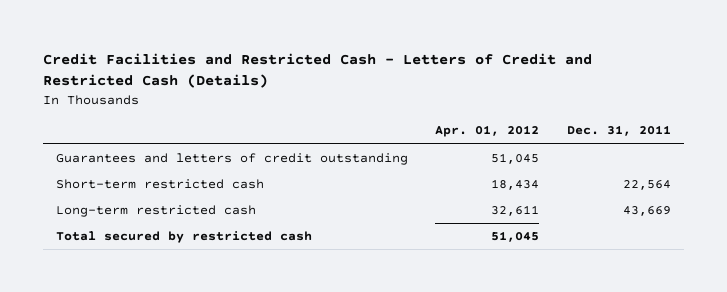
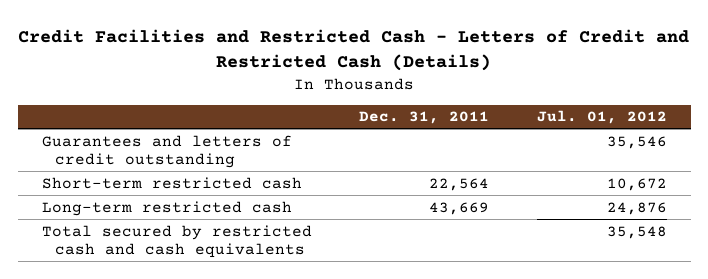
[435,125,540,138] Apr. 01, 2012 -> none
none -> [536,110,667,125] Jul. 01, 2012
[56,231,313,244] Total secured by restricted cash -> [41,224,312,259] Total secured by restricted cash and cash equivalents

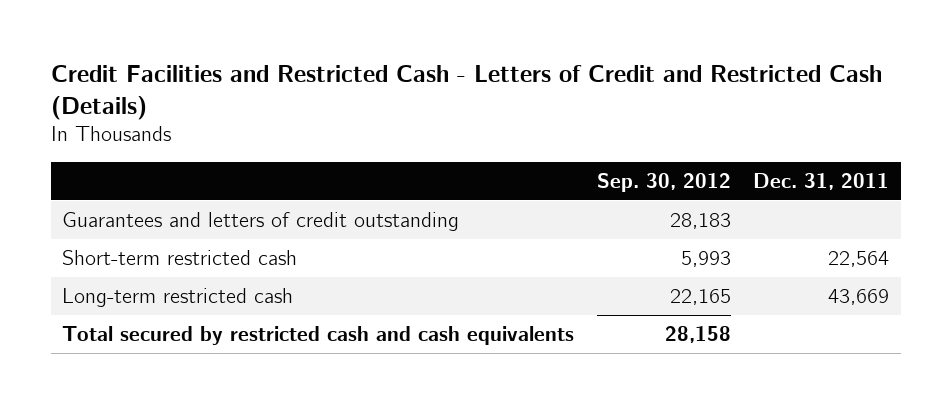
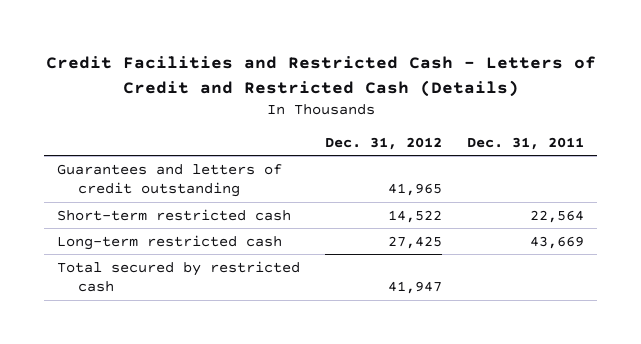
[596,172,731,192] Sep. 30, 2012 -> none
none -> [325,137,443,151] Dec. 31, 2012
[62,325,575,345] Total secured by restricted cash and cash equivalents -> [56,260,300,293] Total secured by restricted cash

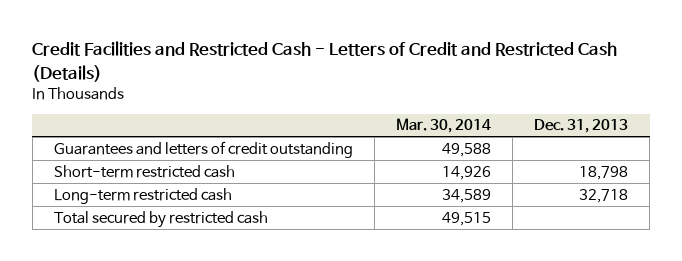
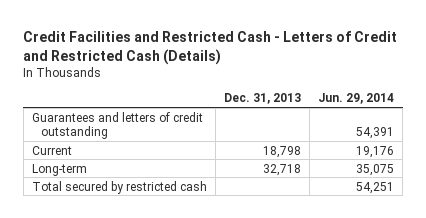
[395,118,491,134] Mar. 30, 2014 -> none
none -> [318,93,395,105] Jun. 29, 2014
[53,164,235,178] Short-term restricted cash -> [31,145,72,155] Current
[53,187,232,204] Long-term restricted cash -> [31,163,87,176] Long-term

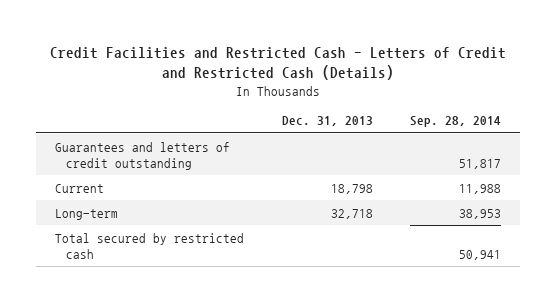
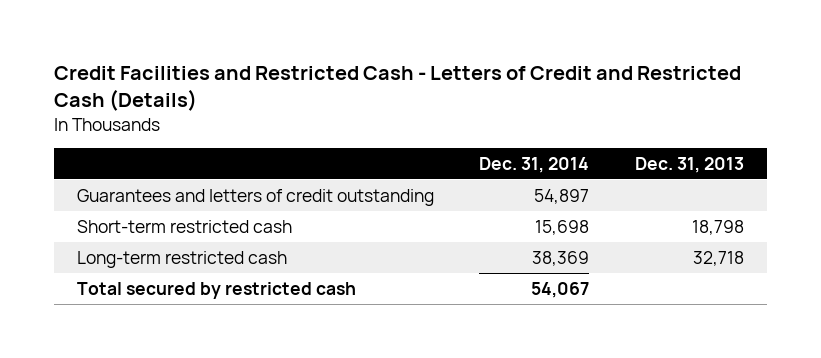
[410,116,502,128] Sep. 28, 2014 -> none
none -> [479,156,590,173] Dec. 31, 2014
[55,183,105,193] Current -> [76,219,292,233] Short-term restricted cash
[55,208,119,220] Long-term -> [76,250,287,268] Long-term restricted cash

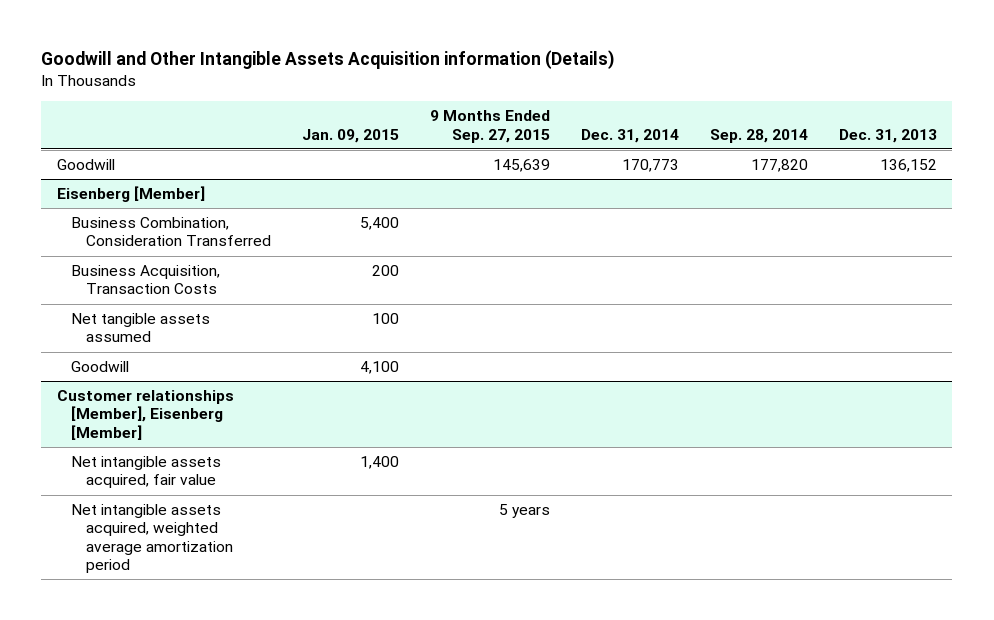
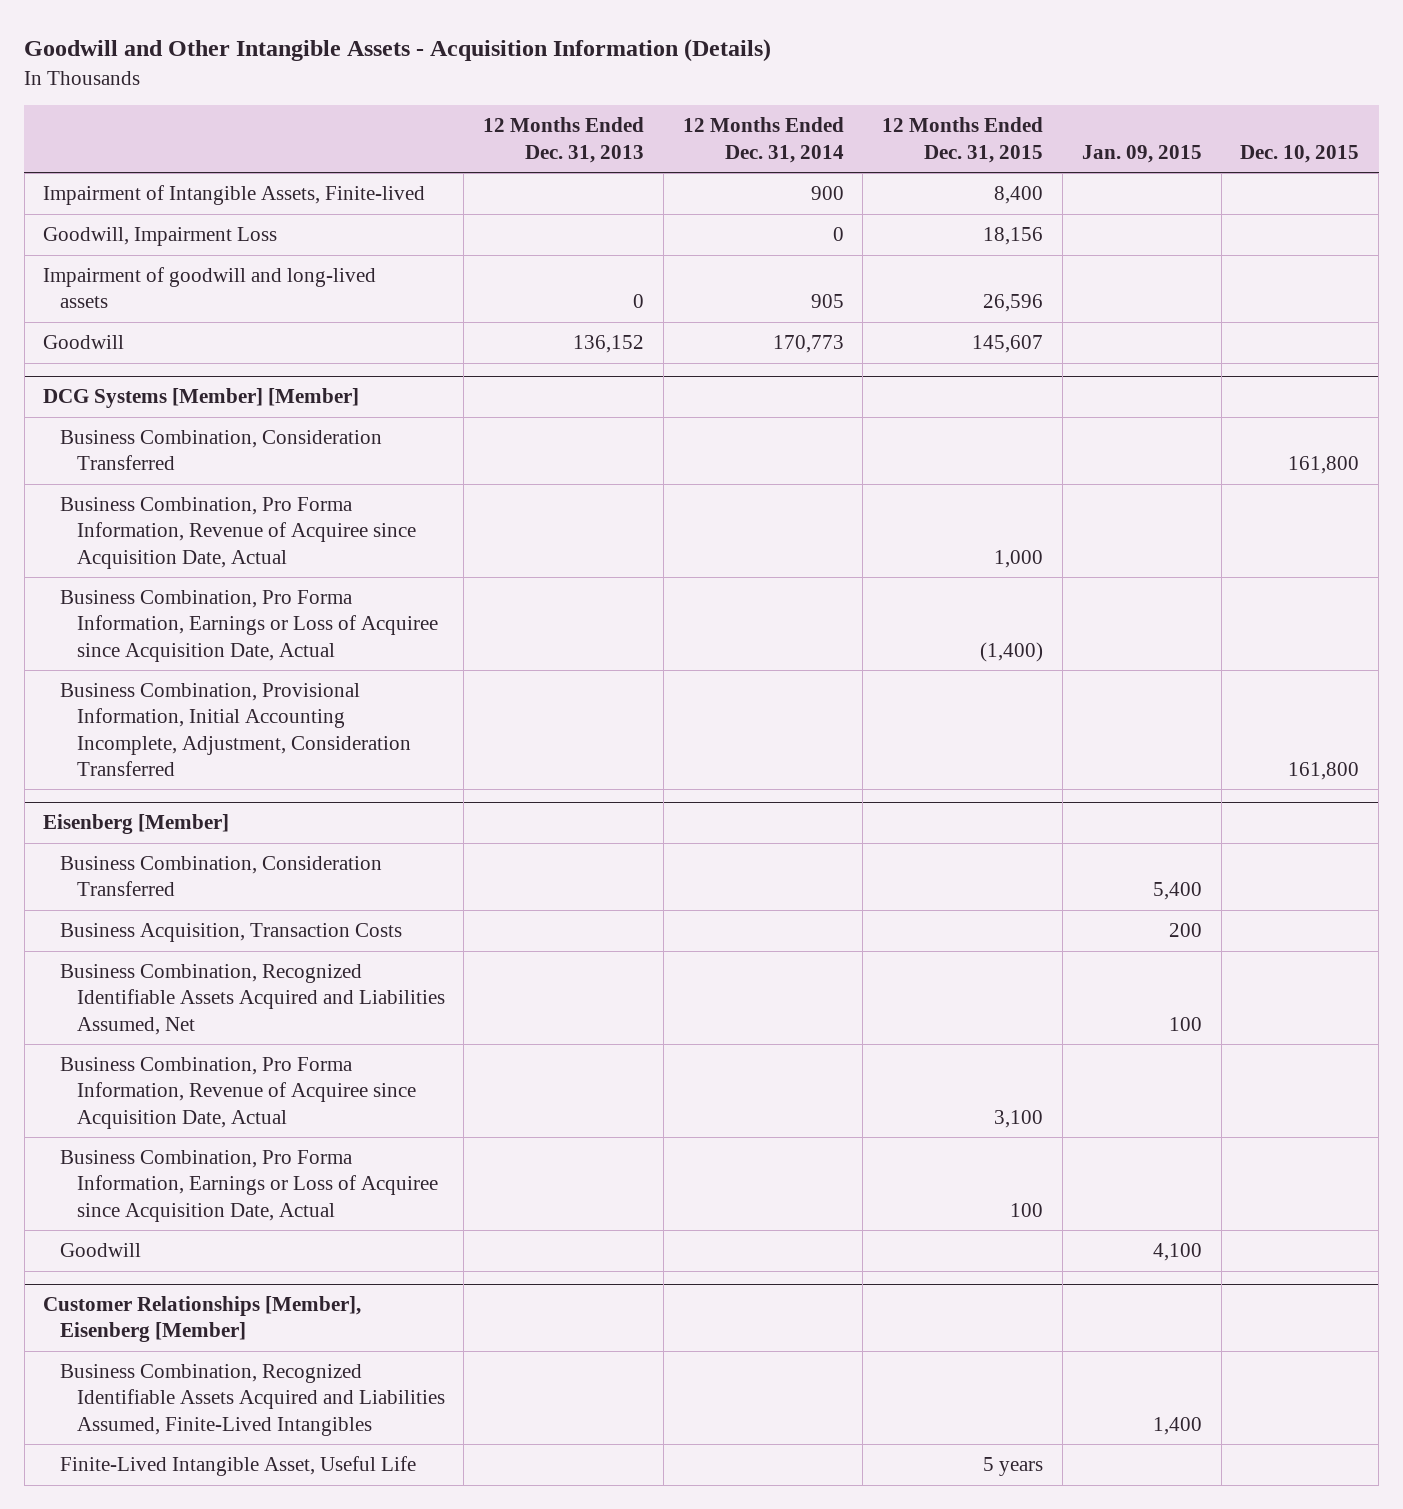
[41,50,616,70] Goodwill and Other Intangible Assets Acquisition information (Details) -> [24,39,772,63] Goodwill and Other Intangible Assets - Acquisition Information (Details)
[429,110,550,143] 9 Months Ended Sep. 27, 2015 -> none
[580,128,679,143] Dec. 31, 2014 -> none
[709,128,808,143] Sep. 28, 2014 -> none
[838,128,937,143] Dec. 31, 2013 -> none
none -> [483,117,645,163] 12 Months Ended Dec. 31, 2013
none -> [682,117,844,163] 12 Months Ended Dec. 31, 2014
none -> [882,117,1044,163] 12 Months Ended Dec. 31, 2015
none -> [1240,144,1360,163] Dec. 10, 2015
none -> [43,185,426,206] Impairment of Intangible Assets, Finite-lived
none -> [43,227,278,247] Goodwill, Impairment Loss
none -> [43,267,377,309] Impairment of goodwill and long-lived assets
none -> [43,388,360,409] DCG Systems [Member] [Member]
none -> [59,430,382,471] Business Combination, Consideration Transferred
none -> [59,497,416,569] Business Combination, Pro Forma Information, Revenue of Acquiree since Acquisition Date, Actual
none -> [59,590,438,662] Business Combination, Pro Forma Information, Earnings or Loss of Acquiree since Acquisition Date, Actual
none -> [59,683,411,776] Business Combination, Provisional Information, Initial Accounting Incomplete, Adjustment, Consideration Transferred
[71,313,211,343] Net tangible assets assumed -> [59,964,445,1035] Business Combination, Recognized Identifiable Assets Acquired and Liabilities Assumed, Net
none -> [59,1057,416,1129] Business Combination, Pro Forma Information, Revenue of Acquiree since Acquisition Date, Actual
none -> [59,1150,438,1222] Business Combination, Pro Forma Information, Earnings or Loss of Acquiree since Acquisition Date, Actual
[56,390,234,440] Customer relationships [Member], Eisenberg [Member] -> [43,1296,362,1343] Customer Relationships [Member], Eisenberg [Member]
[71,456,222,489] Net intangible assets acquired, fair value -> [59,1364,445,1436] Business Combination, Recognized Identifiable Assets Acquired and Liabilities Assumed, Finite-Lived Intangibles
[71,504,233,573] Net intangible assets acquired, weighted average amortization period -> [59,1456,416,1477] Finite-Lived Intangible Asset, Useful Life

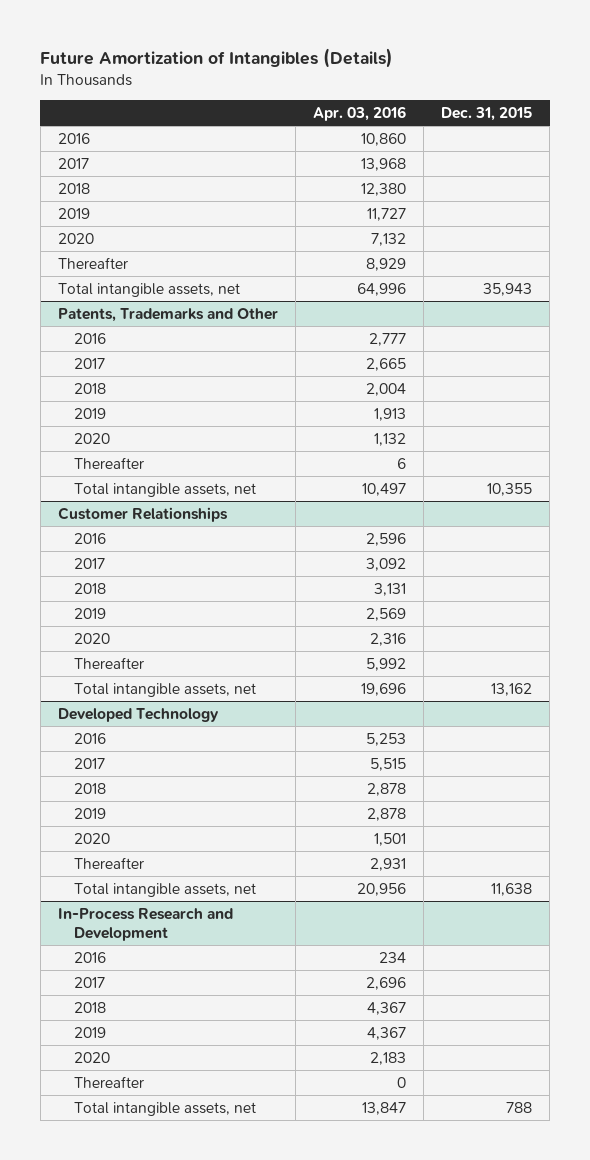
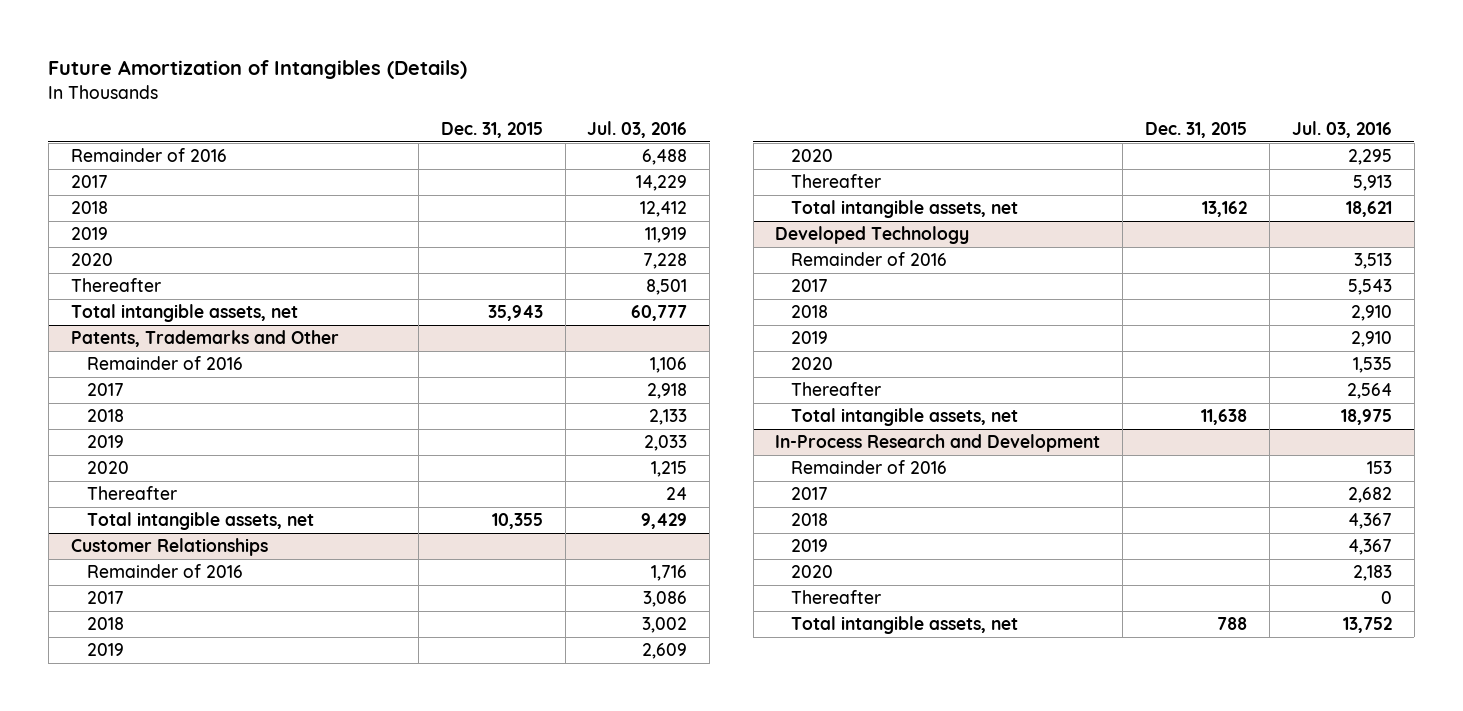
[312,106,406,122] Apr. 03, 2016 -> none
none -> [587,120,688,138] Jul. 03, 2016
[57,132,90,144] 2016 -> [70,148,227,163] Remainder of 2016
[73,332,106,344] 2016 -> [86,356,243,371] Remainder of 2016
[73,532,106,544] 2016 -> [86,564,243,579] Remainder of 2016
[73,732,106,744] 2016 -> [791,252,948,267] Remainder of 2016
[73,951,106,963] 2016 -> [791,460,948,475] Remainder of 2016

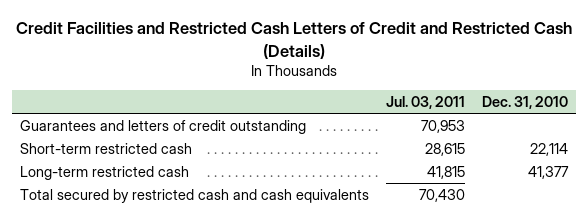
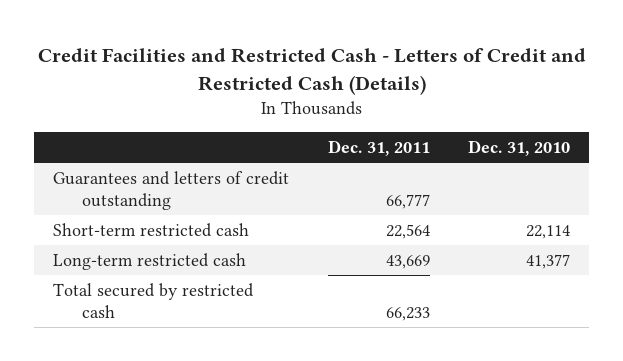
[16,22,573,59] Credit Facilities and Restricted Cash Letters of Credit and Restricted Cash (Details) -> [37,48,586,95] Credit Facilities and Restricted Cash - Letters of Credit and Restricted Cash (Details)
[386,96,466,110] Jul. 03, 2011 -> none
none -> [327,140,430,157] Dec. 31, 2011
[20,188,370,203] Total secured by restricted cash and cash equivalents -> [53,282,255,318] Total secured by restricted cash

